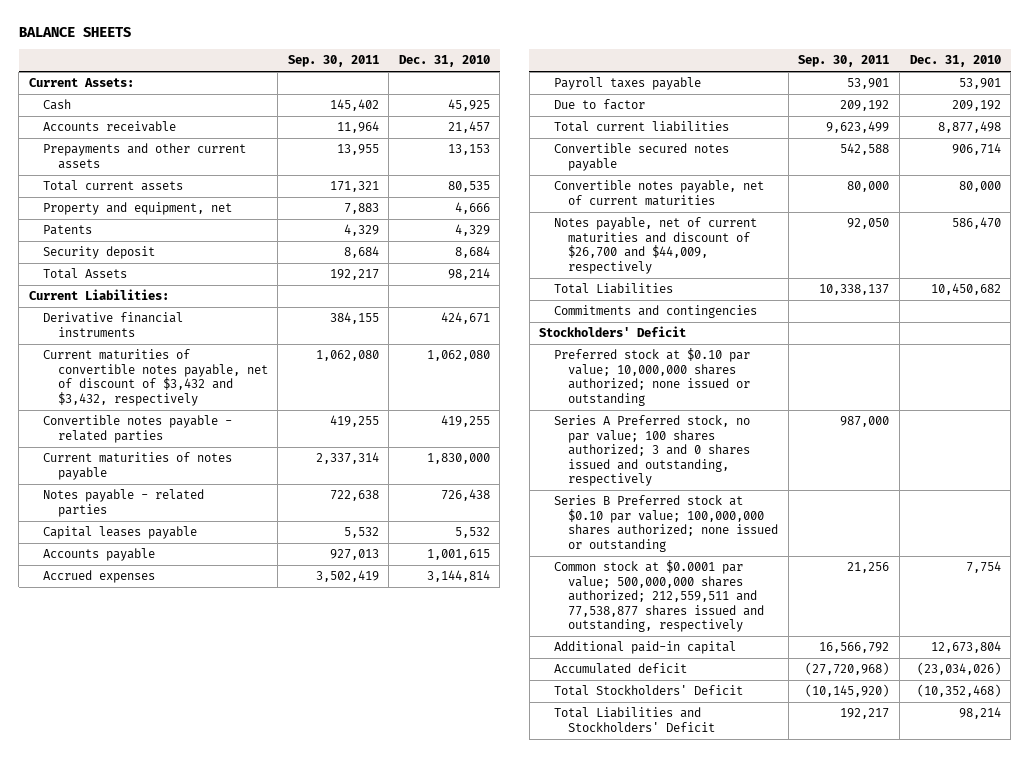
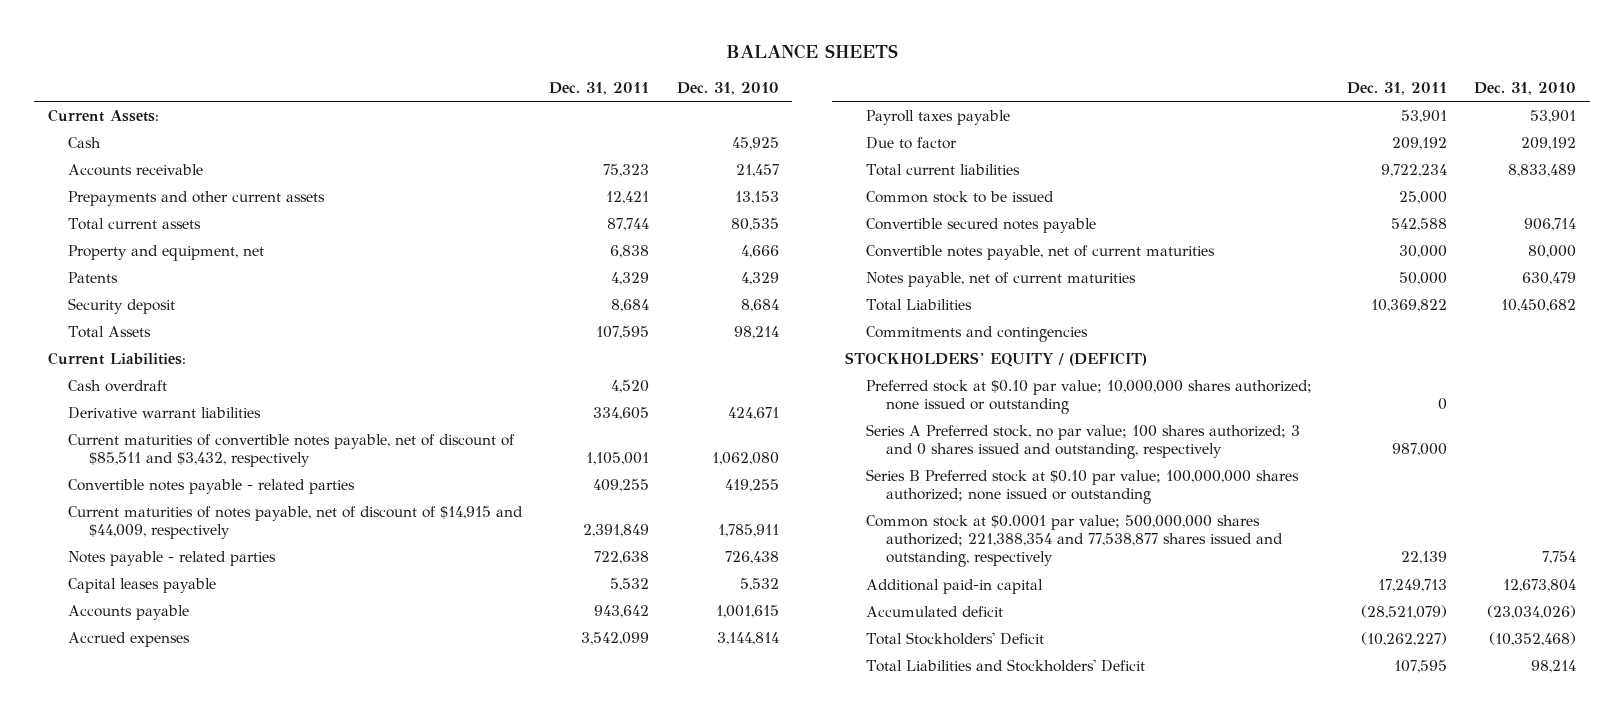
[287,55,379,68] Sep. 30, 2011 -> none
none -> [549,81,650,95] Dec. 31, 2011
none -> [68,379,168,392] Cash overdraft
[43,312,184,337] Derivative financial instruments -> [68,406,262,419] Derivative warrant liabilities
[43,349,268,406] Current maturities of convertible notes payable, net of discount of $3,432 and $3,432, respectively -> [68,433,516,468] Current maturities of convertible notes payable, net of discount of $85,511 and $3,432, respectively
[43,452,233,480] Current maturities of notes payable -> [68,505,524,540] Current maturities of notes payable, net of discount of $14,915 and $44,009, respectively
[426,453,490,465] 1,830,000 -> [717,524,779,538] 1,785,911
[937,121,1001,134] 8,877,498 -> [1508,163,1577,177] 8,833,489
none -> [865,190,1054,203] Common stock to be issued
[553,217,757,274] Notes payable, net of current maturities and discount of $26,700 and $44,009, respectively -> [865,271,1136,287] Notes payable, net of current maturities
[951,217,1001,230] 586,470 -> [1522,271,1577,285] 630,479
[539,326,687,338] Stockholders' Deficit -> [845,351,1148,367] STOCKHOLDERS' EQUITY / (DEFICIT)
[553,560,765,633] Common stock at $0.0001 par value; 500,000,000 shares authorized; 212,559,511 and 77,538,877 shares issued and outstanding, respectively -> [865,514,1284,568] Common stock at $0.0001 par value; 500,000,000 shares authorized; 221,388,354 and 77,538,877 shares issued and outstanding, respectively

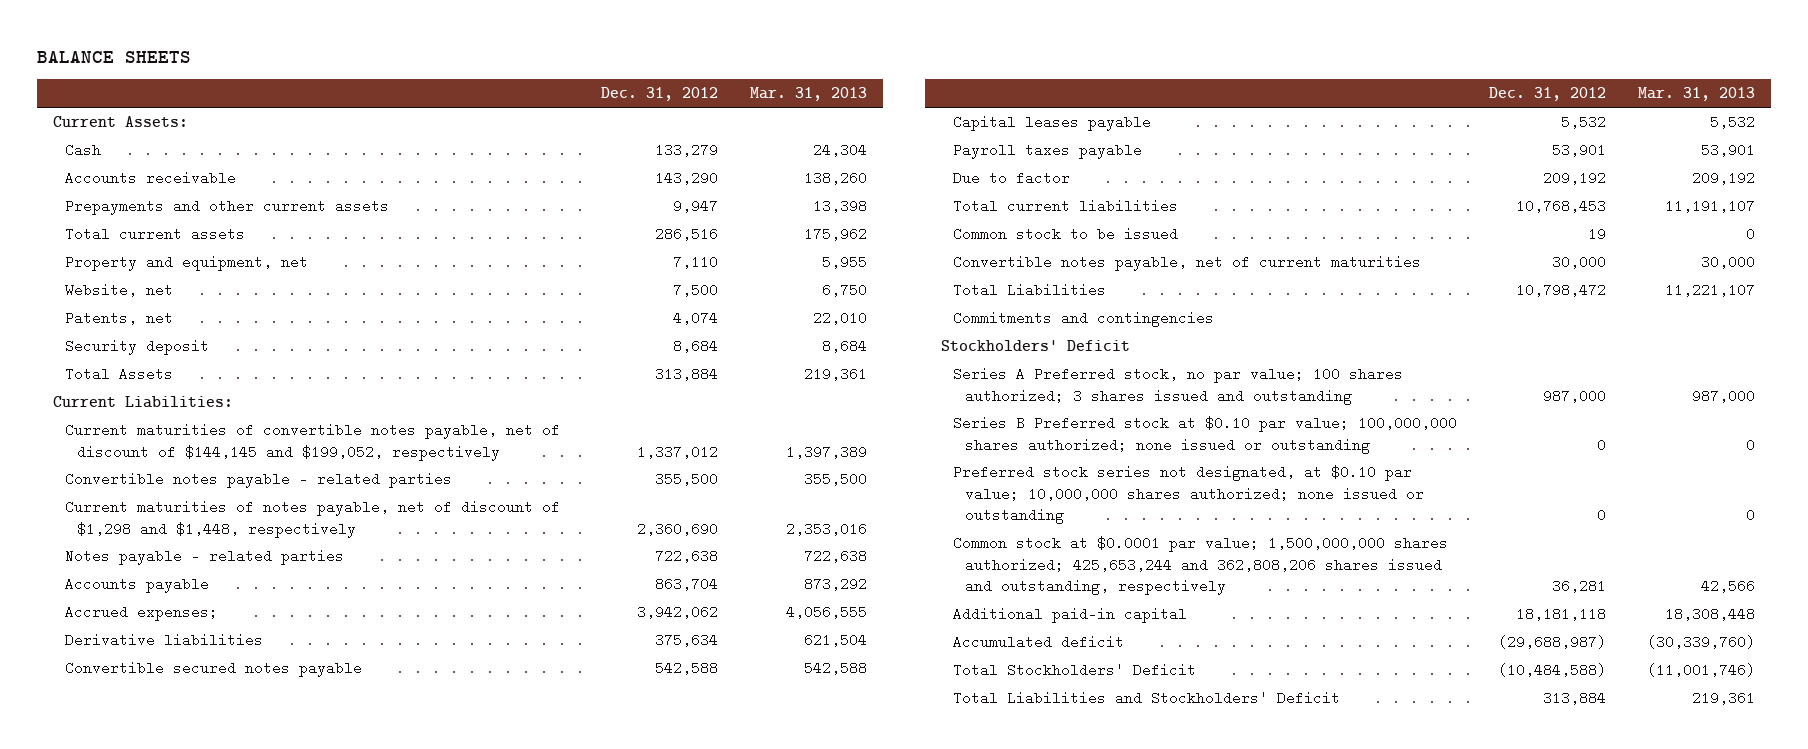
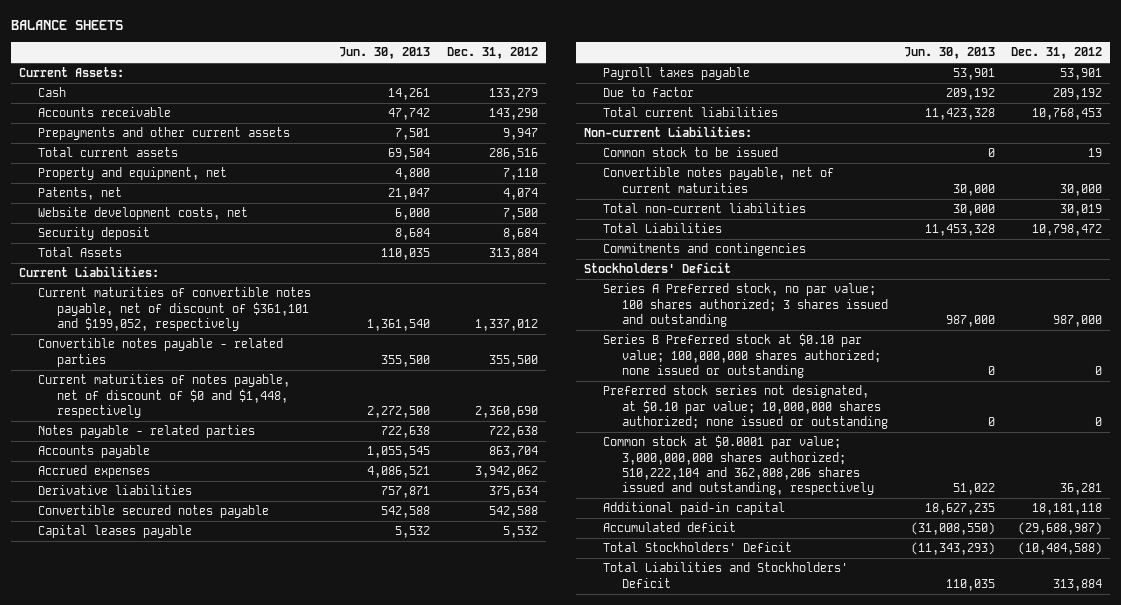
[749,87,867,102] Mar. 31, 2013 -> none
none -> [339,47,431,60] Jun. 30, 2013
[64,282,173,297] Website, net -> none
none -> [38,207,249,221] Website development costs, net
[64,422,560,461] Current maturities of convertible notes payable, net of discount of $144,145 and $199,052, respectively -> [38,287,312,331] Current maturities of convertible notes payable, net of discount of $361,101 and $199,052, respectively
[64,499,560,538] Current maturities of notes payable, net of discount of $1,298 and $1,448, respectively -> [38,374,291,418] Current maturities of notes payable, net of discount of $0 and $1,448, respectively
[64,604,218,621] Accrued expenses; -> [38,465,151,479] Accrued expenses
none -> [583,126,752,138] Non-current Liabilities:
none -> [603,203,807,214] Total non-current liabilities
[953,535,1449,596] Common stock at $0.0001 par value; 1,500,000,000 shares authorized; 425,653,244 and 362,808,206 shares issued and outstanding, respectively -> [603,435,875,495] Common stock at $0.0001 par value; 3,000,000,000 shares authorized; 510,222,104 and 362,808,206 shares issued and outstanding, respectively

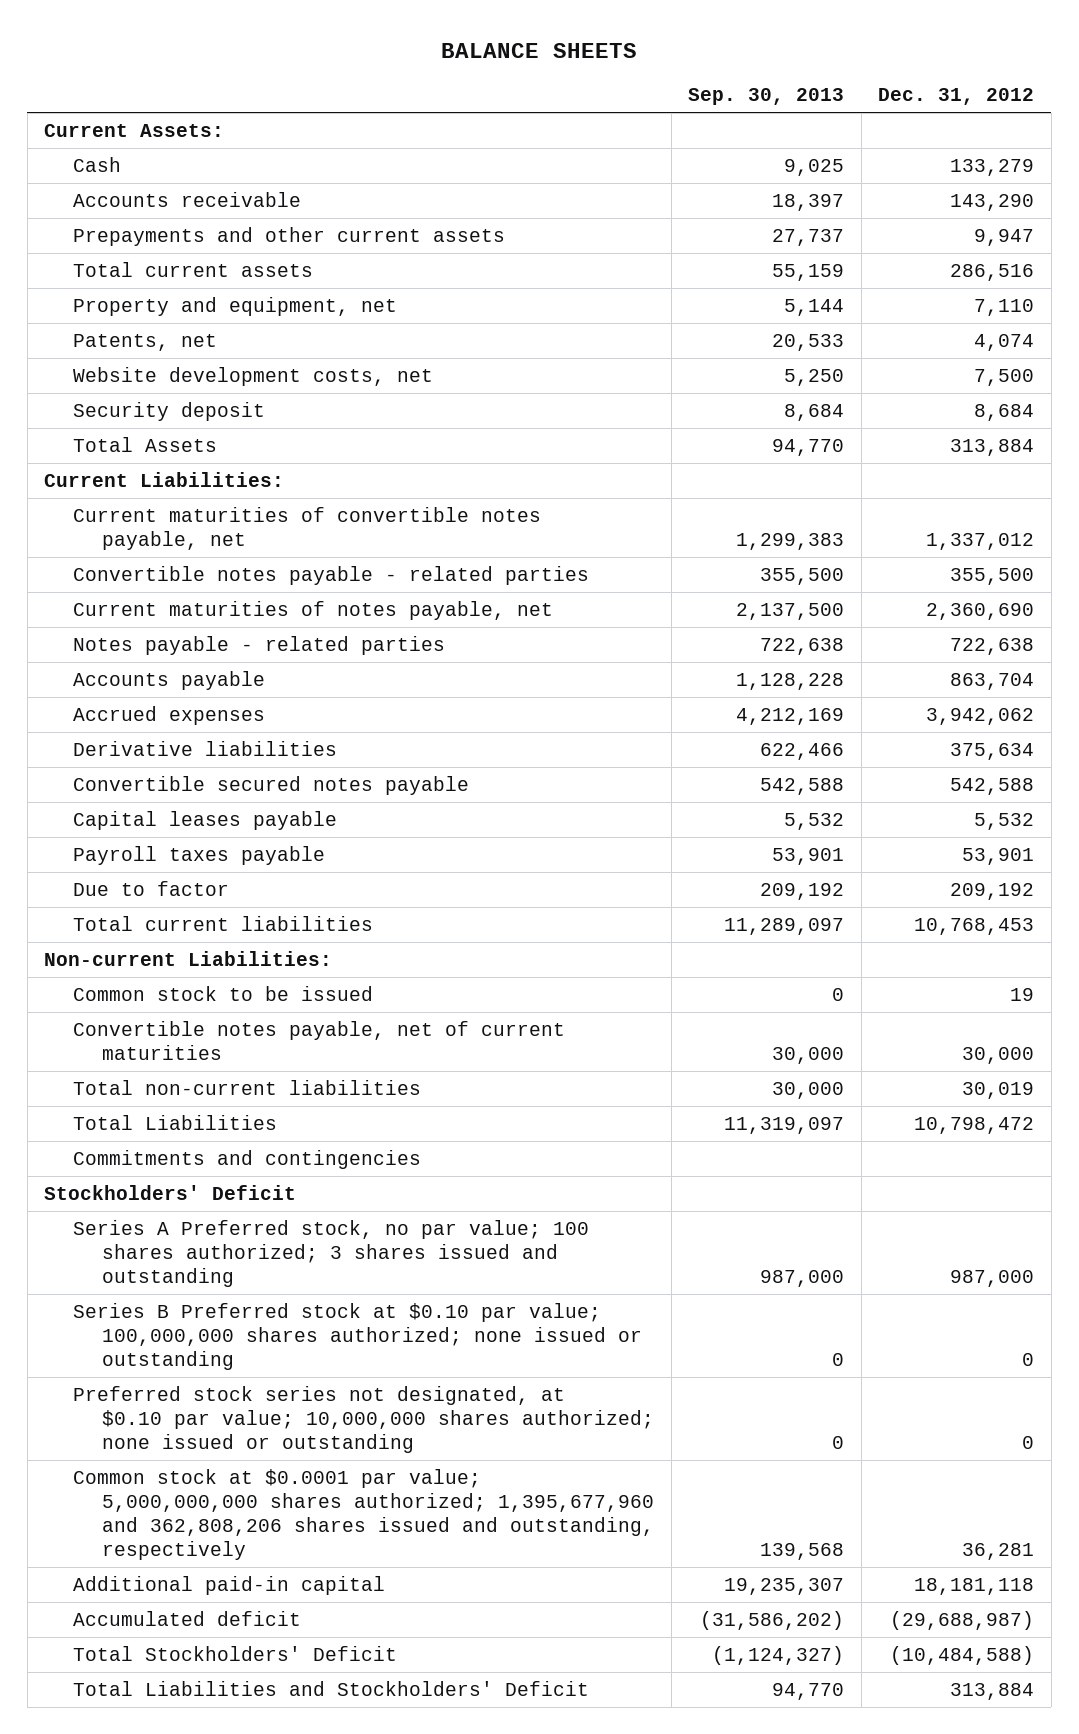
[339,47,431,60] Jun. 30, 2013 -> none
none -> [688,88,845,106] Sep. 30, 2013
[38,287,312,331] Current maturities of convertible notes payable, net of discount of $361,101 and $199,052, respectively -> [73,506,542,550] Current maturities of convertible notes payable, net
[38,374,291,418] Current maturities of notes payable, net of discount of $0 and $1,448, respectively -> [73,600,554,620] Current maturities of notes payable, net
[603,435,875,495] Common stock at $0.0001 par value; 3,000,000,000 shares authorized; 510,222,104 and 362,808,206 shares issued and outstanding, respectively -> [73,1468,655,1561] Common stock at $0.0001 par value; 5,000,000,000 shares authorized; 1,395,677,960 and 362,808,206 shares issued and outstanding, respectively

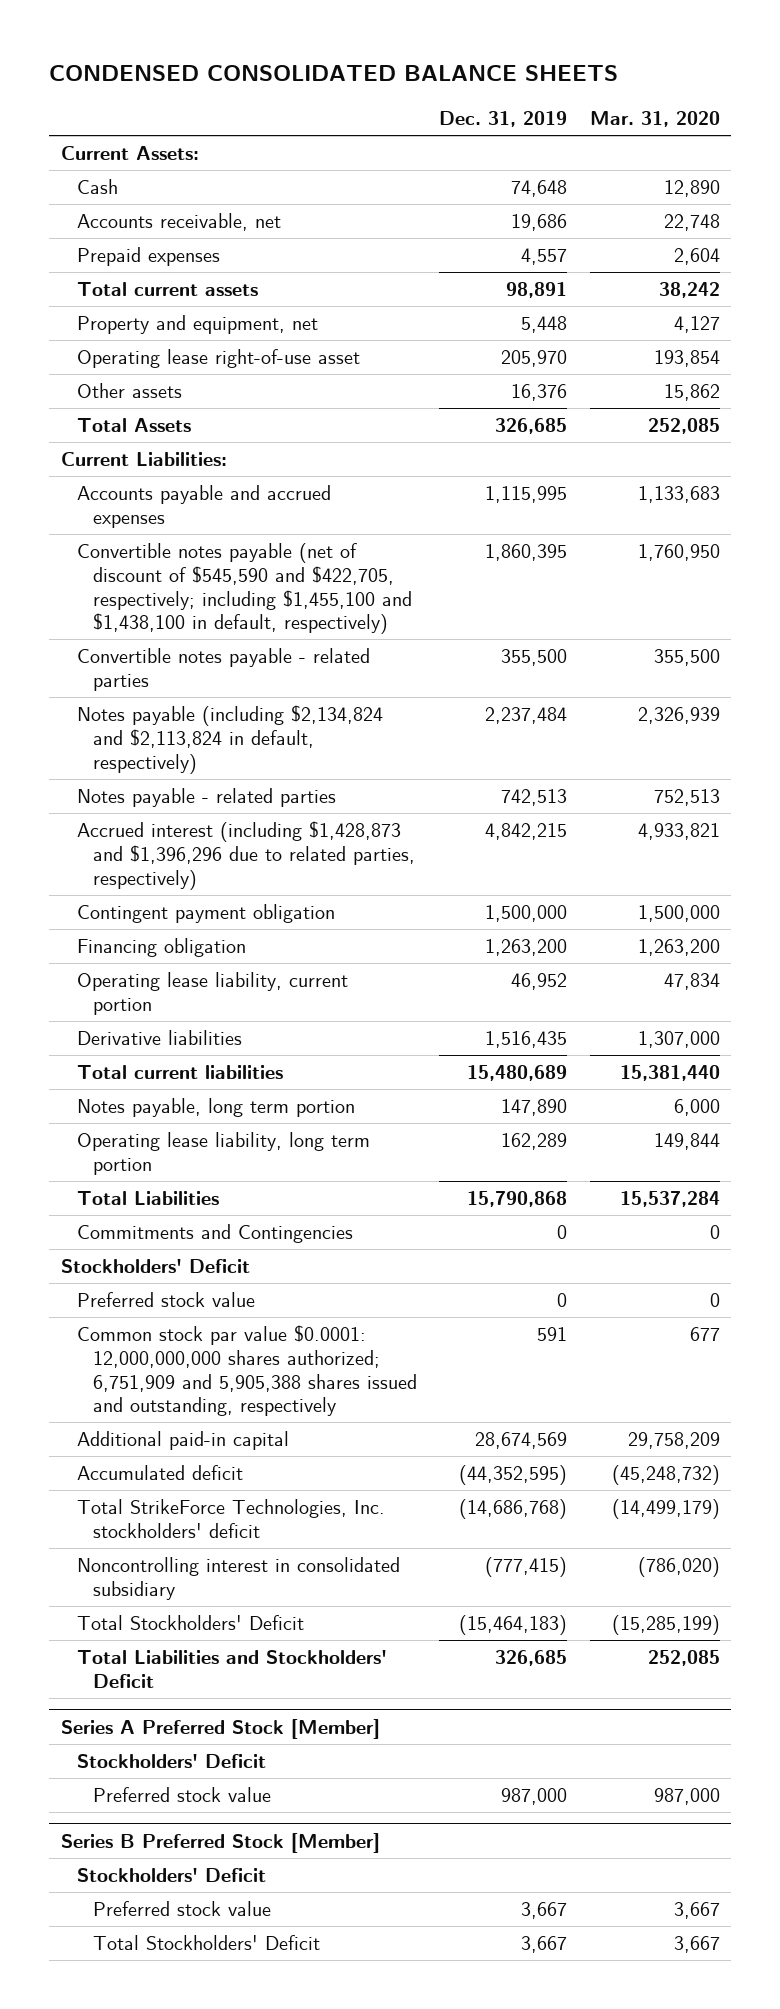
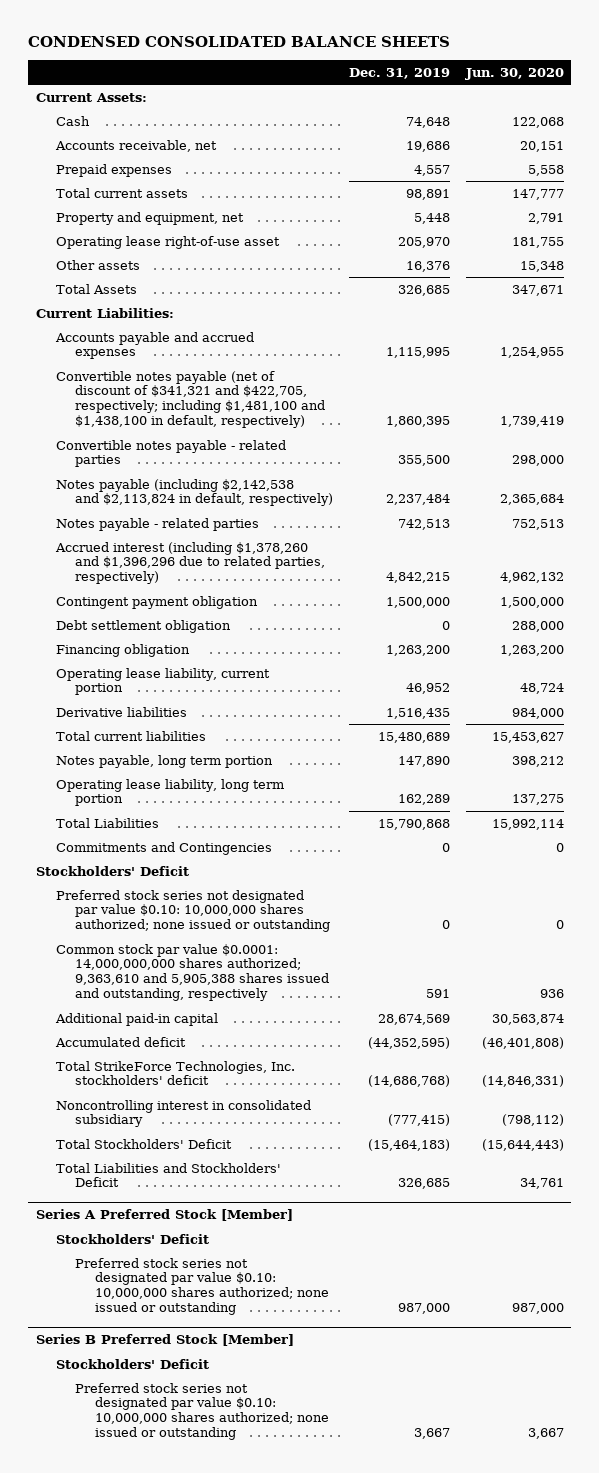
[589,111,720,128] Mar. 31, 2020 -> none
none -> [464,67,564,80] Jun. 30, 2020
[76,543,412,635] Convertible notes payable (net of discount of $545,590 and $422,705, respectively; including $1,455,100 and $1,438,100 in default, respectively) -> [55,370,326,429] Convertible notes payable (net of discount of $341,321 and $422,705, respectively; including $1,481,100 and $1,438,100 in default, respectively)
[76,705,383,774] Notes payable (including $2,134,824 and $2,113,824 in default, respectively) -> [55,478,334,507] Notes payable (including $2,142,538 and $2,113,824 in default, respectively)
[76,821,415,890] Accrued interest (including $1,428,873 and $1,396,296 due to related parties, respectively) -> [54,541,326,585] Accrued interest (including $1,378,260 and $1,396,296 due to related parties, respectively)
none -> [55,619,231,633] Debt settlement obligation
[76,1292,255,1308] Preferred stock value -> [55,889,331,933] Preferred stock series not designated par value $0.10: 10,000,000 shares authorized; none issued or outstanding
[76,1325,417,1417] Common stock par value $0.0001: 12,000,000,000 shares authorized; 6,751,909 and 5,905,388 shares issued and outstanding, respectively -> [55,943,330,1002] Common stock par value $0.0001: 14,000,000,000 shares authorized; 9,363,610 and 5,905,388 shares issued and outstanding, respectively
[92,1787,271,1803] Preferred stock value -> [75,1257,330,1316] Preferred stock series not designated par value $0.10: 10,000,000 shares authorized; none issued or outstanding
[92,1935,320,1951] Total Stockholders' Deficit -> none
[92,1901,271,1917] Preferred stock value -> [75,1382,330,1441] Preferred stock series not designated par value $0.10: 10,000,000 shares authorized; none issued or outstanding

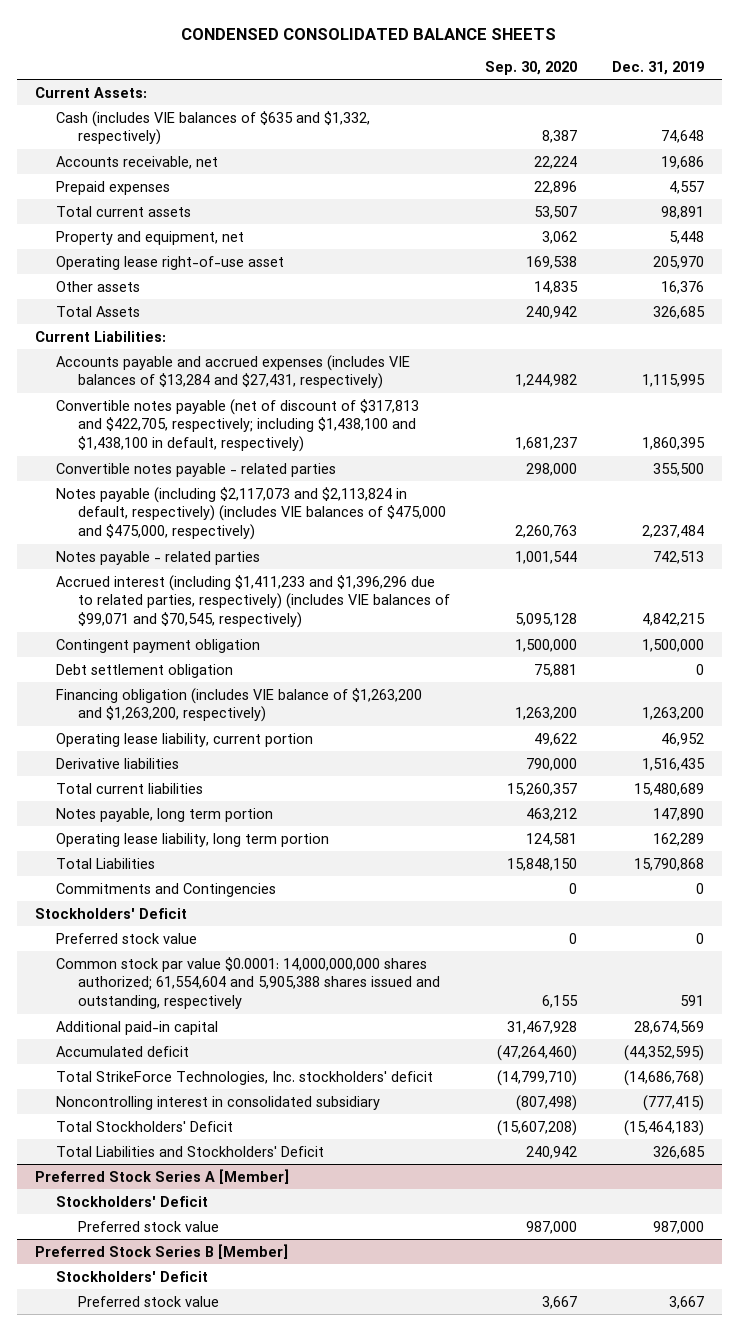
[464,67,564,80] Jun. 30, 2020 -> none
none -> [484,60,577,75] Sep. 30, 2020
[55,115,90,126] Cash -> [56,110,371,146] Cash (includes VIE balances of $635 and $1,332, respectively)
[54,331,254,360] Accounts payable and accrued expenses -> [56,354,411,390] Accounts payable and accrued expenses (includes VIE balances of $13,284 and $27,431, respectively)
[55,370,326,429] Convertible notes payable (net of discount of $341,321 and $422,705, respectively; including $1,481,100 and $1,438,100 in default, respectively) -> [56,398,420,453] Convertible notes payable (net of discount of $317,813 and $422,705, respectively; including $1,438,100 and $1,438,100 in default, respectively)
[55,478,334,507] Notes payable (including $2,142,538 and $2,113,824 in default, respectively) -> [56,486,446,541] Notes payable (including $2,117,073 and $2,113,824 in default, respectively) (includes VIE balances of $475,000 and $475,000, respectively)
[54,541,326,585] Accrued interest (including $1,378,260 and $1,396,296 due to related parties, respectively) -> [56,574,450,629] Accrued interest (including $1,411,233 and $1,396,296 due to related parties, respectively) (includes VIE balances of $99,071 and $70,545, respectively)
[55,643,190,657] Financing obligation -> [56,687,423,723] Financing obligation (includes VIE balance of $1,263,200 and $1,263,200, respectively)
[55,889,331,933] Preferred stock series not designated par value $0.10: 10,000,000 shares authorized; none issued or outstanding -> [56,932,198,944] Preferred stock value
[55,943,330,1002] Common stock par value $0.0001: 14,000,000,000 shares authorized; 9,363,610 and 5,905,388 shares issued and outstanding, respectively -> [56,956,440,1010] Common stock par value $0.0001: 14,000,000,000 shares authorized; 61,554,604 and 5,905,388 shares issued and outstanding, respectively
[35,1209,293,1222] Series A Preferred Stock [Member] -> [34,1168,289,1184] Preferred Stock Series A [Member]
[75,1257,330,1316] Preferred stock series not designated par value $0.10: 10,000,000 shares authorized; none issued or outstanding -> [77,1220,219,1232] Preferred stock value
[35,1334,294,1347] Series B Preferred Stock [Member] -> [34,1243,288,1259] Preferred Stock Series B [Member]
[75,1382,330,1441] Preferred stock series not designated par value $0.10: 10,000,000 shares authorized; none issued or outstanding -> [77,1295,219,1307] Preferred stock value

